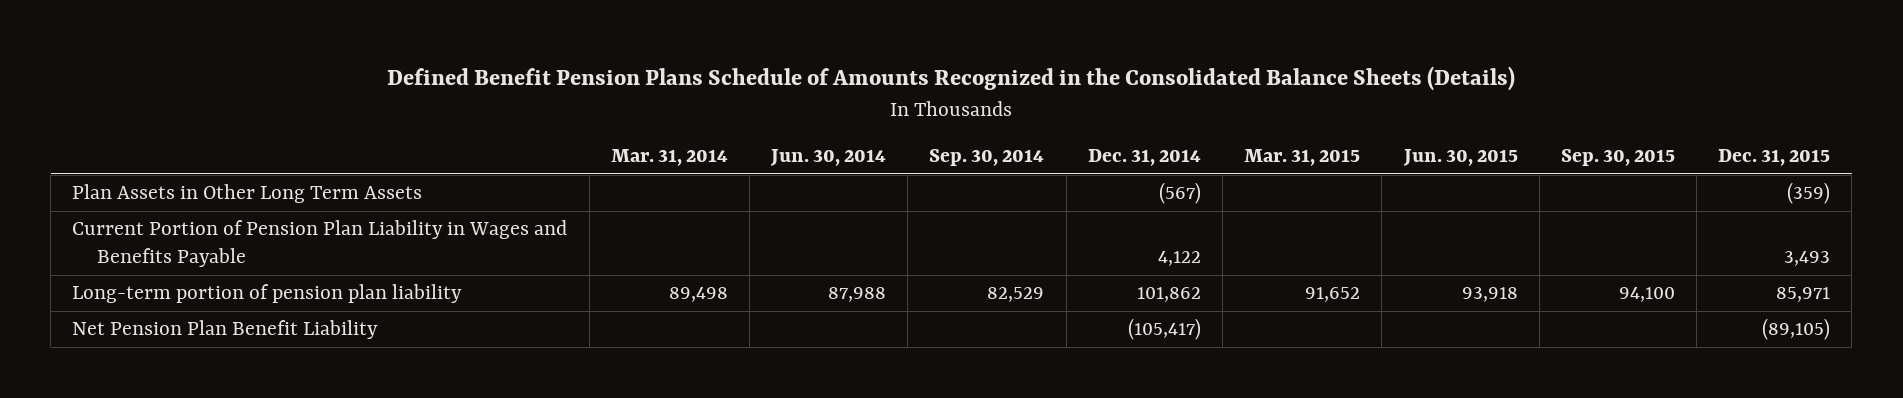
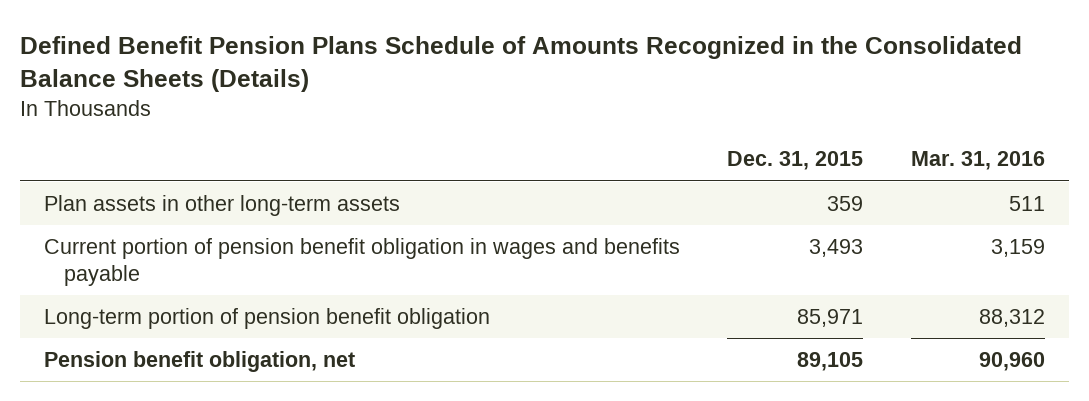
[610,149,728,167] Mar. 31, 2014 -> none
[770,149,887,167] Jun. 30, 2014 -> none
[929,149,1045,167] Sep. 30, 2014 -> none
[1087,149,1201,167] Dec. 31, 2014 -> none
[1244,149,1361,167] Mar. 31, 2015 -> none
[1402,149,1518,167] Jun. 30, 2015 -> none
[1560,149,1675,167] Sep. 30, 2015 -> none
none -> [910,151,1045,171] Mar. 31, 2016
[72,184,423,204] Plan Assets in Other Long Term Assets -> [43,195,400,217] Plan assets in other long-term assets
[1787,182,1831,205] (359) -> [827,196,864,212] 359
[72,220,568,268] Current Portion of Pension Plan Liability in Wages and Benefits Payable -> [43,238,680,287] Current portion of pension benefit obligation in wages and benefits payable
[72,284,463,304] Long-term portion of pension plan liability -> [43,308,490,330] Long-term portion of pension benefit obligation
[72,320,379,340] Net Pension Plan Benefit Liability -> [43,351,355,373] Pension benefit obligation, net
[1762,318,1831,341] (89,105) -> [797,352,864,372] 89,105

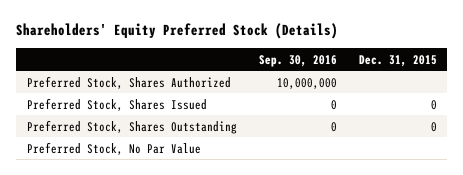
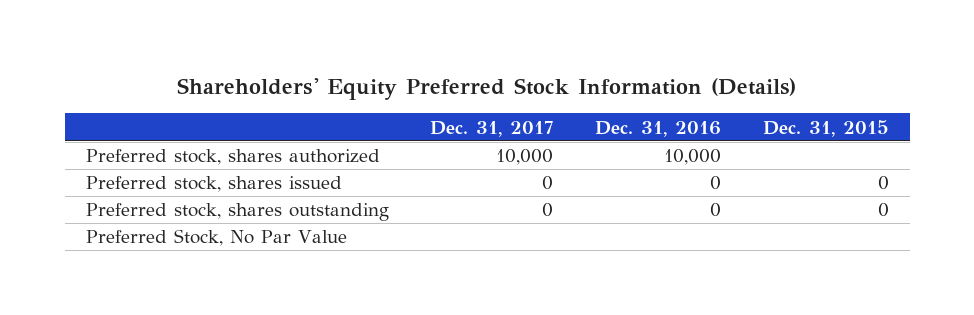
[15,23,338,40] Shareholders' Equity Preferred Stock (Details) -> [177,78,797,101] Shareholders' Equity Preferred Stock Information (Details)
[258,54,337,67] Sep. 30, 2016 -> none
none -> [430,120,554,137] Dec. 31, 2017
none -> [595,120,722,137] Dec. 31, 2016
[26,75,231,89] Preferred Stock, Shares Authorized -> [85,149,380,166] Preferred stock, shares authorized
[26,97,207,111] Preferred Stock, Shares Issued -> [85,176,342,193] Preferred stock, shares issued
[26,119,237,134] Preferred Stock, Shares Outstanding -> [85,203,389,222] Preferred stock, shares outstanding

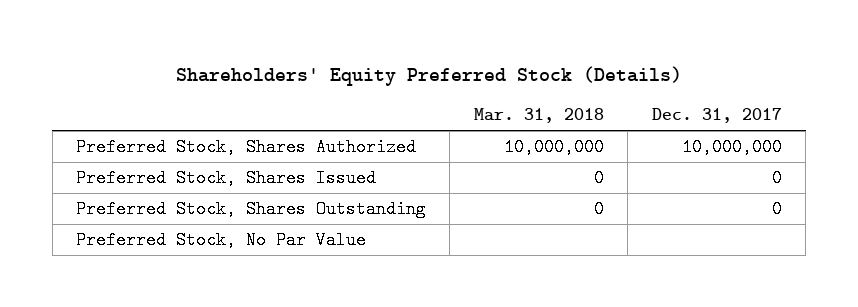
[177,78,797,101] Shareholders' Equity Preferred Stock Information (Details) -> [175,65,682,86] Shareholders' Equity Preferred Stock (Details)
[595,120,722,137] Dec. 31, 2016 -> none
[762,119,889,137] Dec. 31, 2015 -> none
none -> [473,108,604,124] Mar. 31, 2018
[85,149,380,166] Preferred stock, shares authorized -> [75,138,416,157] Preferred Stock, Shares Authorized
[496,149,554,166] 10,000 -> [681,138,782,157] 10,000,000
[85,176,342,193] Preferred stock, shares issued -> [75,169,376,188] Preferred Stock, Shares Issued
[85,203,389,222] Preferred stock, shares outstanding -> [75,200,426,219] Preferred Stock, Shares Outstanding

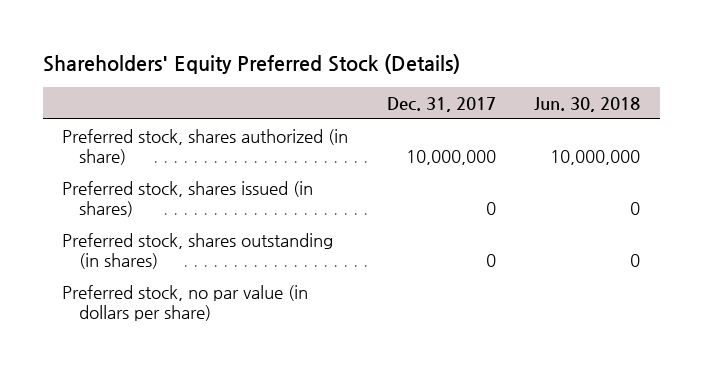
[473,108,604,124] Mar. 31, 2018 -> none
none -> [534,96,641,112] Jun. 30, 2018
[75,138,416,157] Preferred Stock, Shares Authorized -> [62,129,349,166] Preferred stock, shares authorized (in share)
[75,169,376,188] Preferred Stock, Shares Issued -> [62,181,314,218] Preferred stock, shares issued (in shares)
[75,200,426,219] Preferred Stock, Shares Outstanding -> [62,233,334,270] Preferred stock, shares outstanding (in shares)
[75,231,366,250] Preferred Stock, No Par Value -> [62,285,309,322] Preferred stock, no par value (in dollars per share)

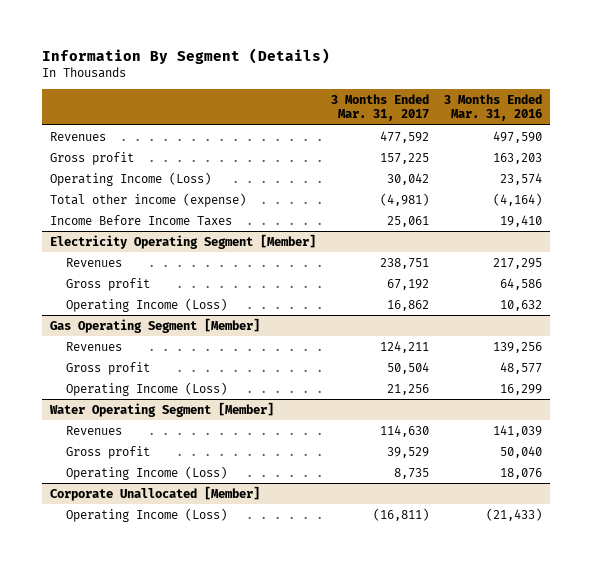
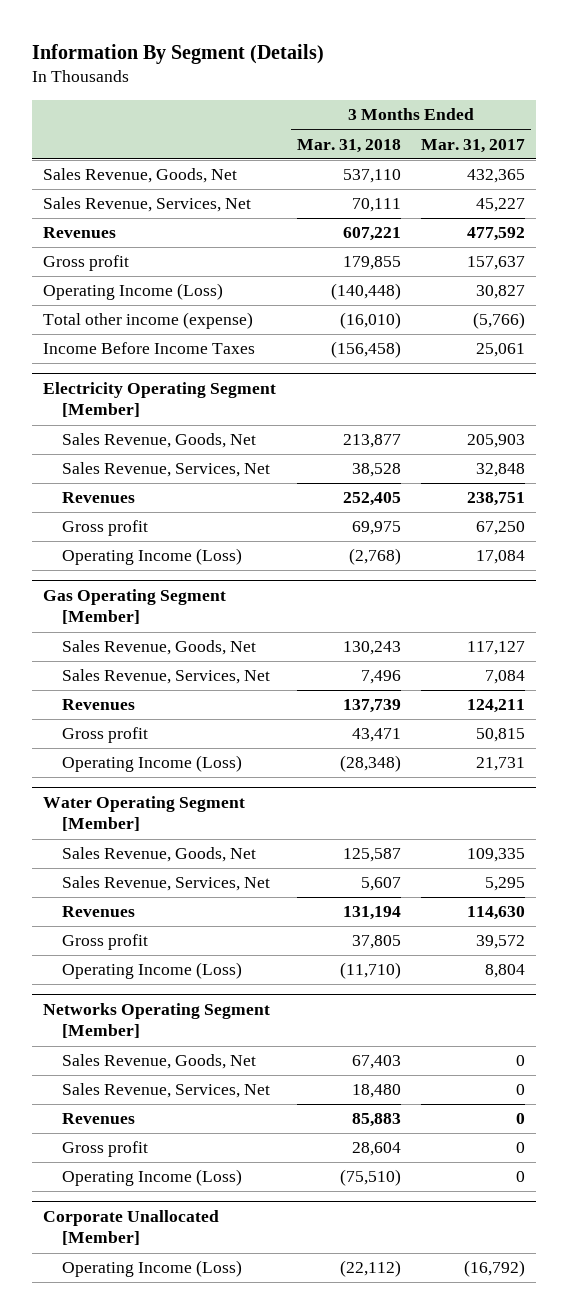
[444,94,543,122] 3 Months Ended Mar. 31, 2016 -> none
none -> [296,138,401,153] Mar. 31, 2018
none -> [42,168,237,184] Sales Revenue, Goods, Net
none -> [42,197,251,213] Sales Revenue, Services, Net
[379,152,429,164] 157,225 -> [467,256,526,271] 157,637
[386,172,429,185] 30,042 -> [476,285,526,300] 30,827
[379,192,429,206] (4,981) -> [473,312,526,330] (5,766)
none -> [62,433,257,449] Sales Revenue, Goods, Net
none -> [62,462,271,478] Sales Revenue, Services, Net
[386,278,429,290] 67,192 -> [476,521,526,536] 67,250
[386,299,429,311] 16,862 -> [476,550,526,565] 17,084
none -> [62,640,257,656] Sales Revenue, Goods, Net
none -> [62,669,271,685] Sales Revenue, Services, Net
[386,361,429,374] 50,504 -> [476,728,526,743] 50,815
[386,383,429,395] 21,256 -> [476,757,526,772] 21,731
none -> [62,847,257,863] Sales Revenue, Goods, Net
none -> [62,876,271,892] Sales Revenue, Services, Net
[386,446,429,458] 39,529 -> [476,935,526,950] 39,572
[393,467,429,479] 8,735 -> [485,964,526,979] 8,804
none -> [42,1003,270,1039] Networks Operating Segment [Member]
none -> [62,1054,257,1070] Sales Revenue, Goods, Net
none -> [62,1083,271,1099] Sales Revenue, Services, Net
none -> [62,1113,136,1125] Revenues
none -> [62,1141,149,1158] Gross profit
none -> [62,1169,243,1187] Operating Income (Loss)
[372,507,429,521] (16,811) -> [464,1260,526,1278] (16,792)

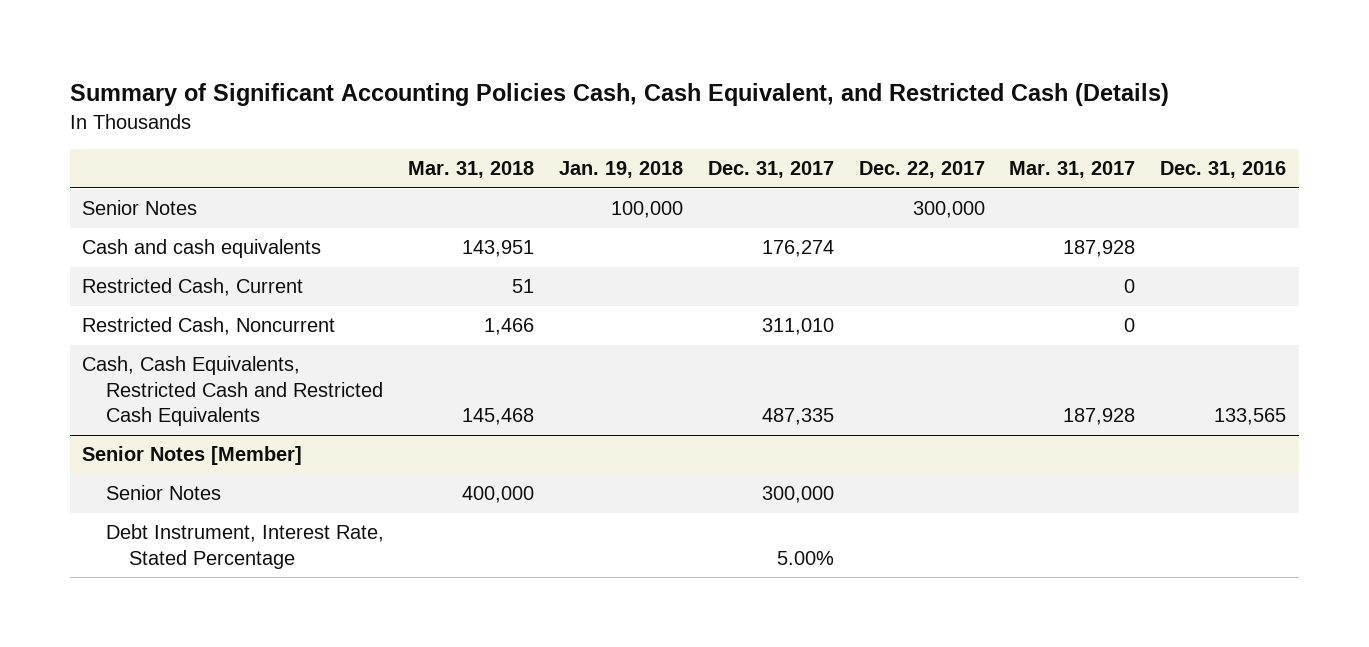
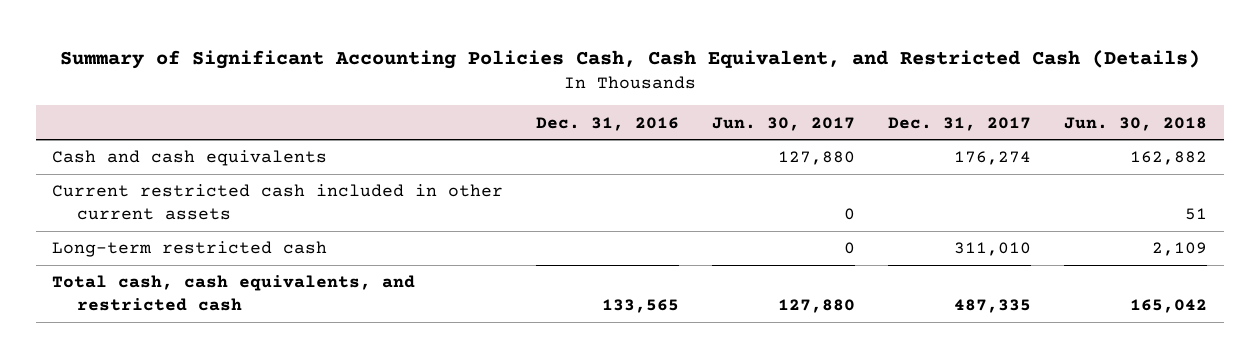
[408,161,535,179] Mar. 31, 2018 -> none
[559,161,684,179] Jan. 19, 2018 -> none
[858,161,985,179] Dec. 22, 2017 -> none
[1009,161,1136,179] Mar. 31, 2017 -> none
none -> [712,116,856,131] Jun. 30, 2017
none -> [1064,116,1208,131] Jun. 30, 2018
[82,200,198,216] Senior Notes -> none
[82,446,303,466] Senior Notes [Member] -> none
[105,485,221,501] Senior Notes -> none
[105,524,384,569] Debt Instrument, Interest Rate, Stated Percentage -> none
[82,278,304,297] Restricted Cash, Current -> [52,184,504,220] Current restricted cash included in other current assets
[82,317,336,336] Restricted Cash, Noncurrent -> [52,241,328,258] Long-term restricted cash
[82,356,383,427] Cash, Cash Equivalents, Restricted Cash and Restricted Cash Equivalents -> [52,275,416,311] Total cash, cash equivalents, and restricted cash

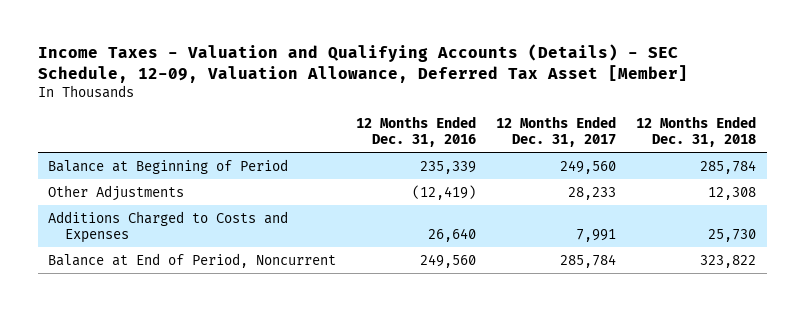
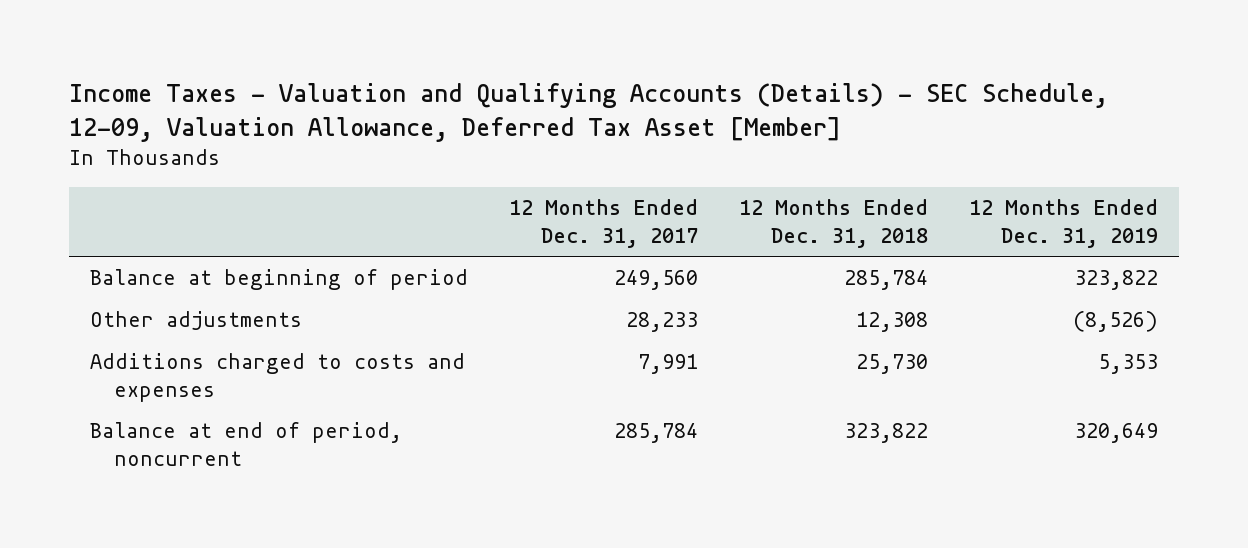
[355,115,476,147] 12 Months Ended Dec. 31, 2016 -> none
none -> [969,198,1159,248] 12 Months Ended Dec. 31, 2019
[47,158,288,174] Balance at Beginning of Period -> [89,269,468,291] Balance at beginning of period
[47,184,184,201] Other Adjustments -> [89,311,302,331] Other adjustments
[47,210,288,243] Additions Charged to Costs and Expenses -> [89,353,465,403] Additions charged to costs and expenses
[47,252,336,268] Balance at End of Period, Noncurrent -> [89,422,402,467] Balance at end of period, noncurrent

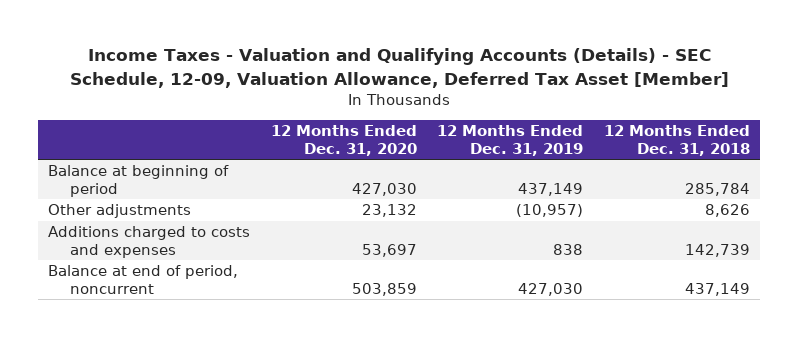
[508,198,698,248] 12 Months Ended Dec. 31, 2017 -> none
none -> [270,125,417,156] 12 Months Ended Dec. 31, 2020
[1074,270,1159,291] 323,822 -> [518,182,584,196] 437,149
[856,312,929,333] 12,308 -> [704,204,750,218] 8,626
[1073,311,1159,333] (8,526) -> [516,204,584,218] (10,957)
[856,354,929,375] 25,730 -> [684,243,750,257] 142,739
[1098,354,1159,375] 5,353 -> [553,243,584,255] 838
[844,423,929,444] 323,822 -> [684,282,750,296] 437,149
[1074,423,1159,444] 320,649 -> [518,282,584,296] 427,030

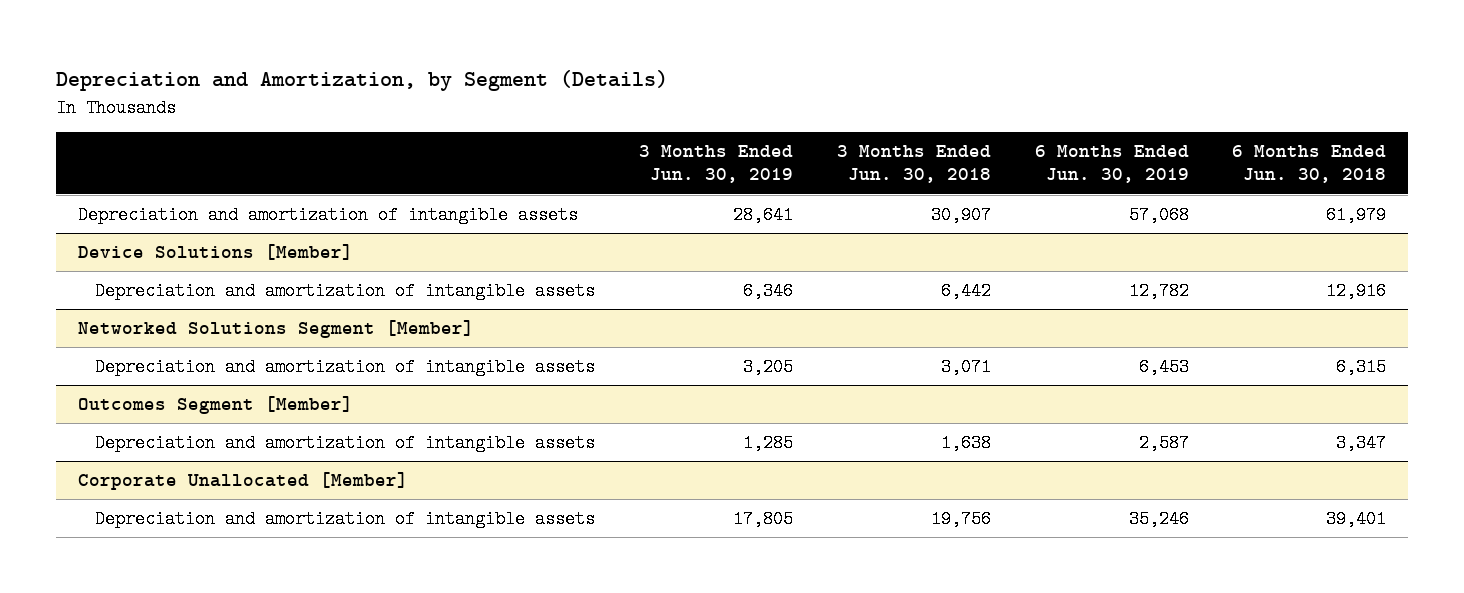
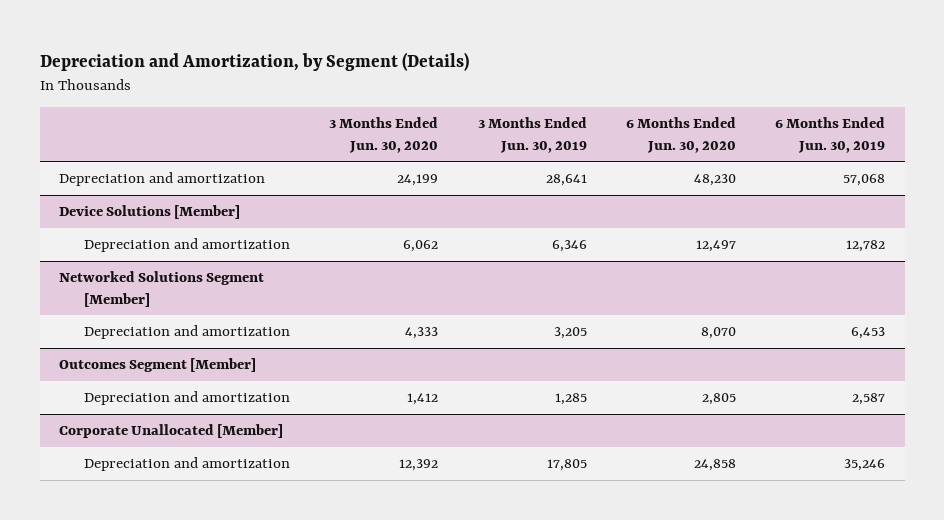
[836,145,991,184] 3 Months Ended Jun. 30, 2018 -> none
[1232,145,1387,184] 6 Months Ended Jun. 30, 2018 -> none
none -> [329,117,439,153] 3 Months Ended Jun. 30, 2020
none -> [625,117,736,153] 6 Months Ended Jun. 30, 2020
[77,206,578,225] Depreciation and amortization of intangible assets -> [59,172,266,187] Depreciation and amortization
[95,282,596,301] Depreciation and amortization of intangible assets -> [84,238,291,253] Depreciation and amortization
[95,358,596,377] Depreciation and amortization of intangible assets -> [84,325,291,340] Depreciation and amortization
[95,434,596,453] Depreciation and amortization of intangible assets -> [84,391,291,406] Depreciation and amortization
[95,510,596,529] Depreciation and amortization of intangible assets -> [84,457,291,472] Depreciation and amortization

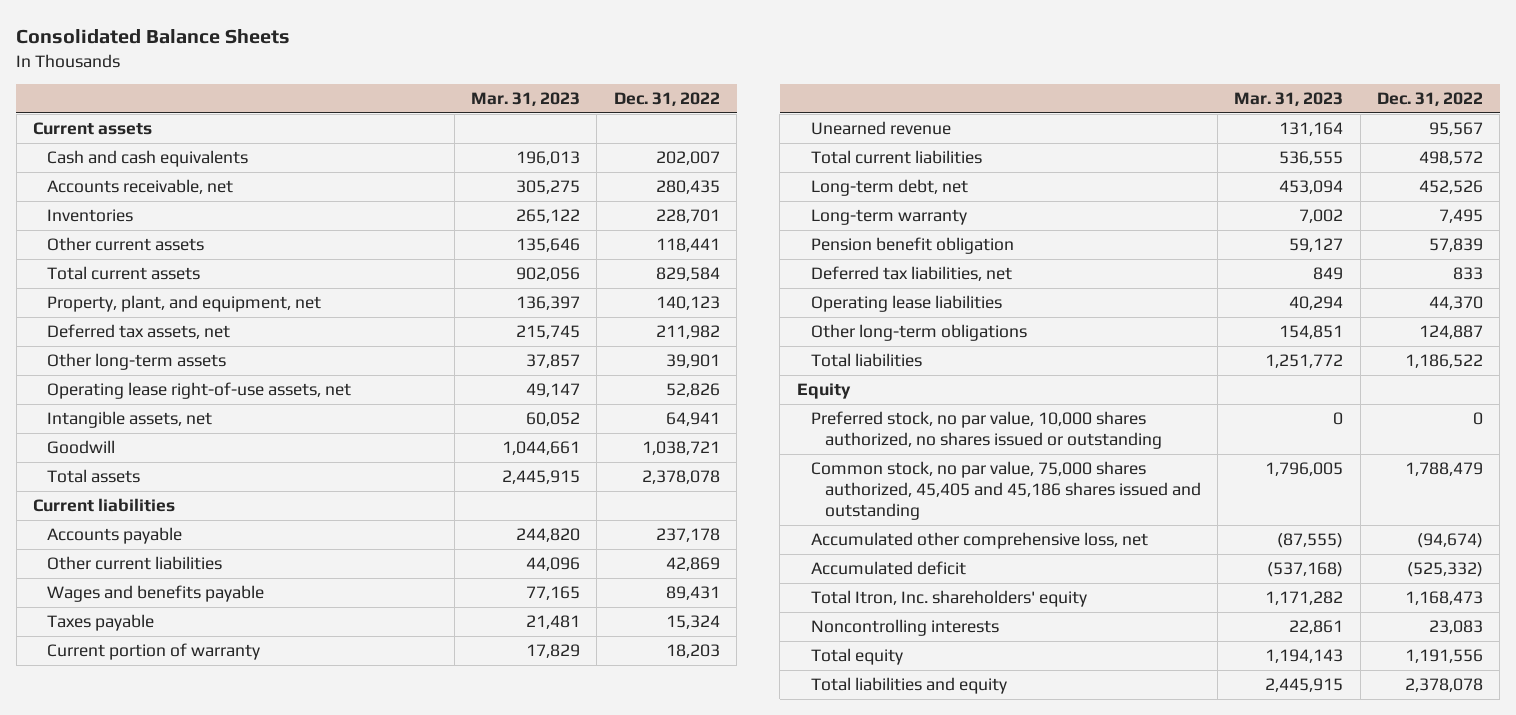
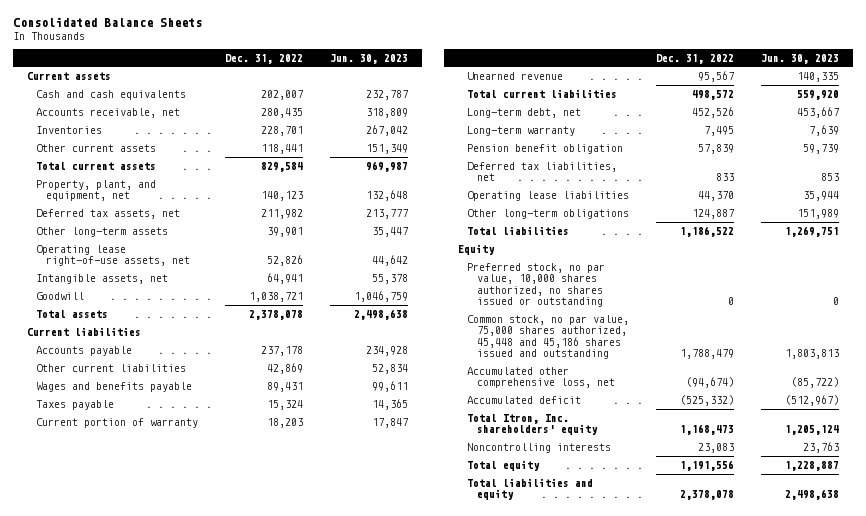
[471,91,581,106] Mar. 31, 2023 -> none
none -> [330,53,409,64] Jun. 30, 2023
[810,460,1201,521] Common stock, no par value, 75,000 shares authorized, 45,405 and 45,186 shares issued and outstanding -> [467,314,630,360] Common stock, no par value, 75,000 shares authorized, 45,448 and 45,186 shares issued and outstanding

